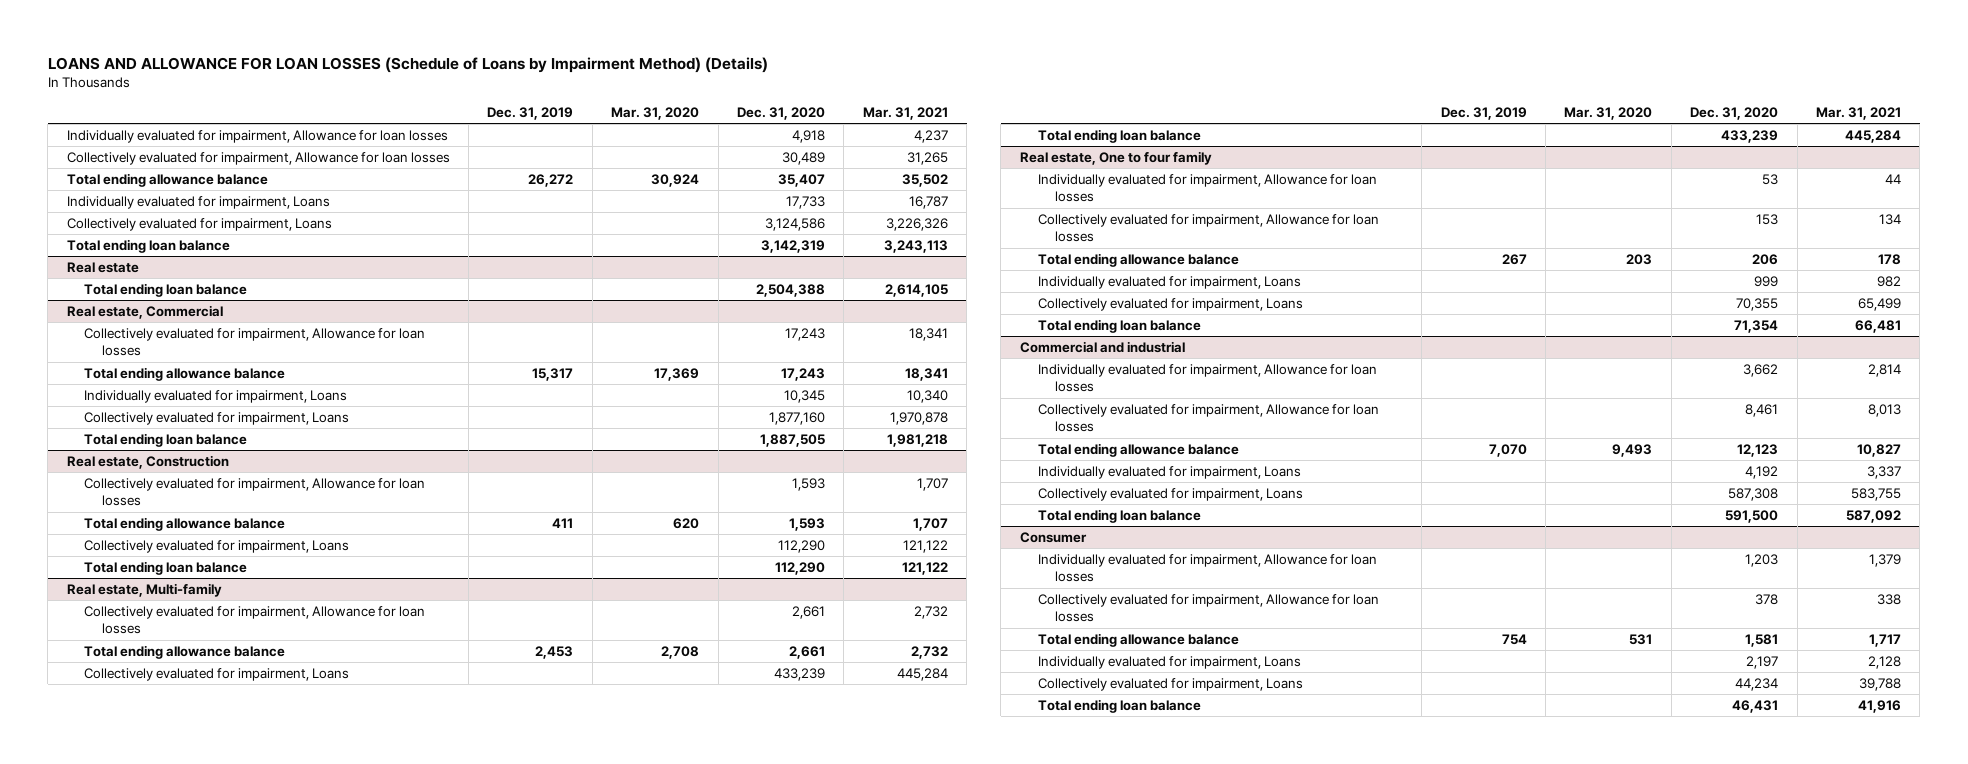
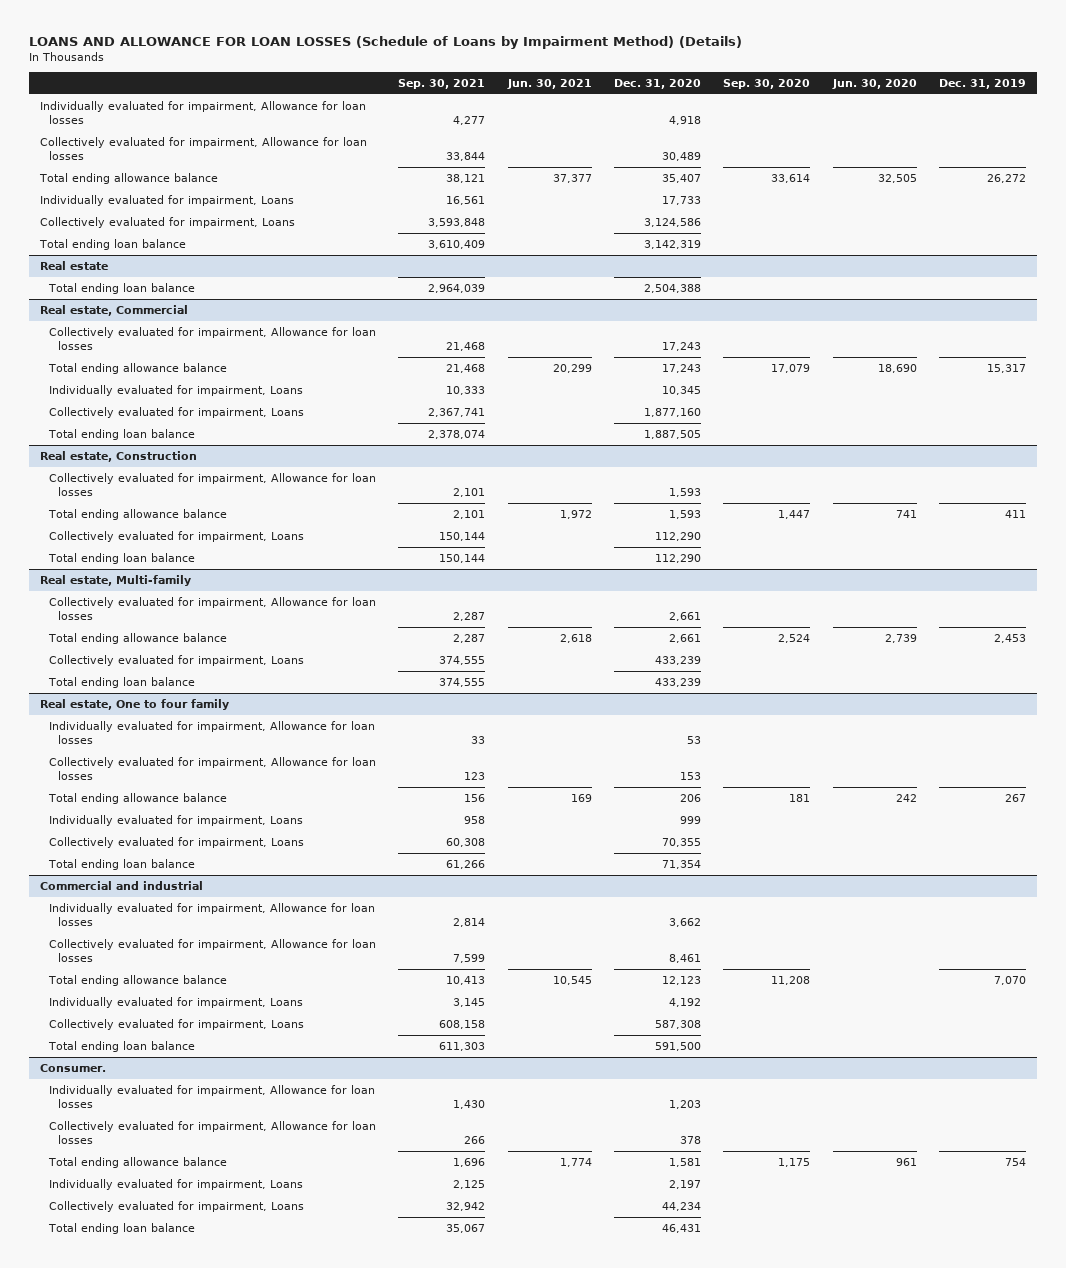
[611,107,700,121] Mar. 31, 2020 -> none
[862,107,948,121] Mar. 31, 2021 -> none
none -> [398,78,486,89] Sep. 30, 2021
none -> [506,78,592,89] Jun. 30, 2021
none -> [723,78,811,89] Sep. 30, 2020
none -> [831,78,917,89] Jun. 30, 2020
[1019,532,1087,544] Consumer -> [40,1064,107,1073] Consumer.

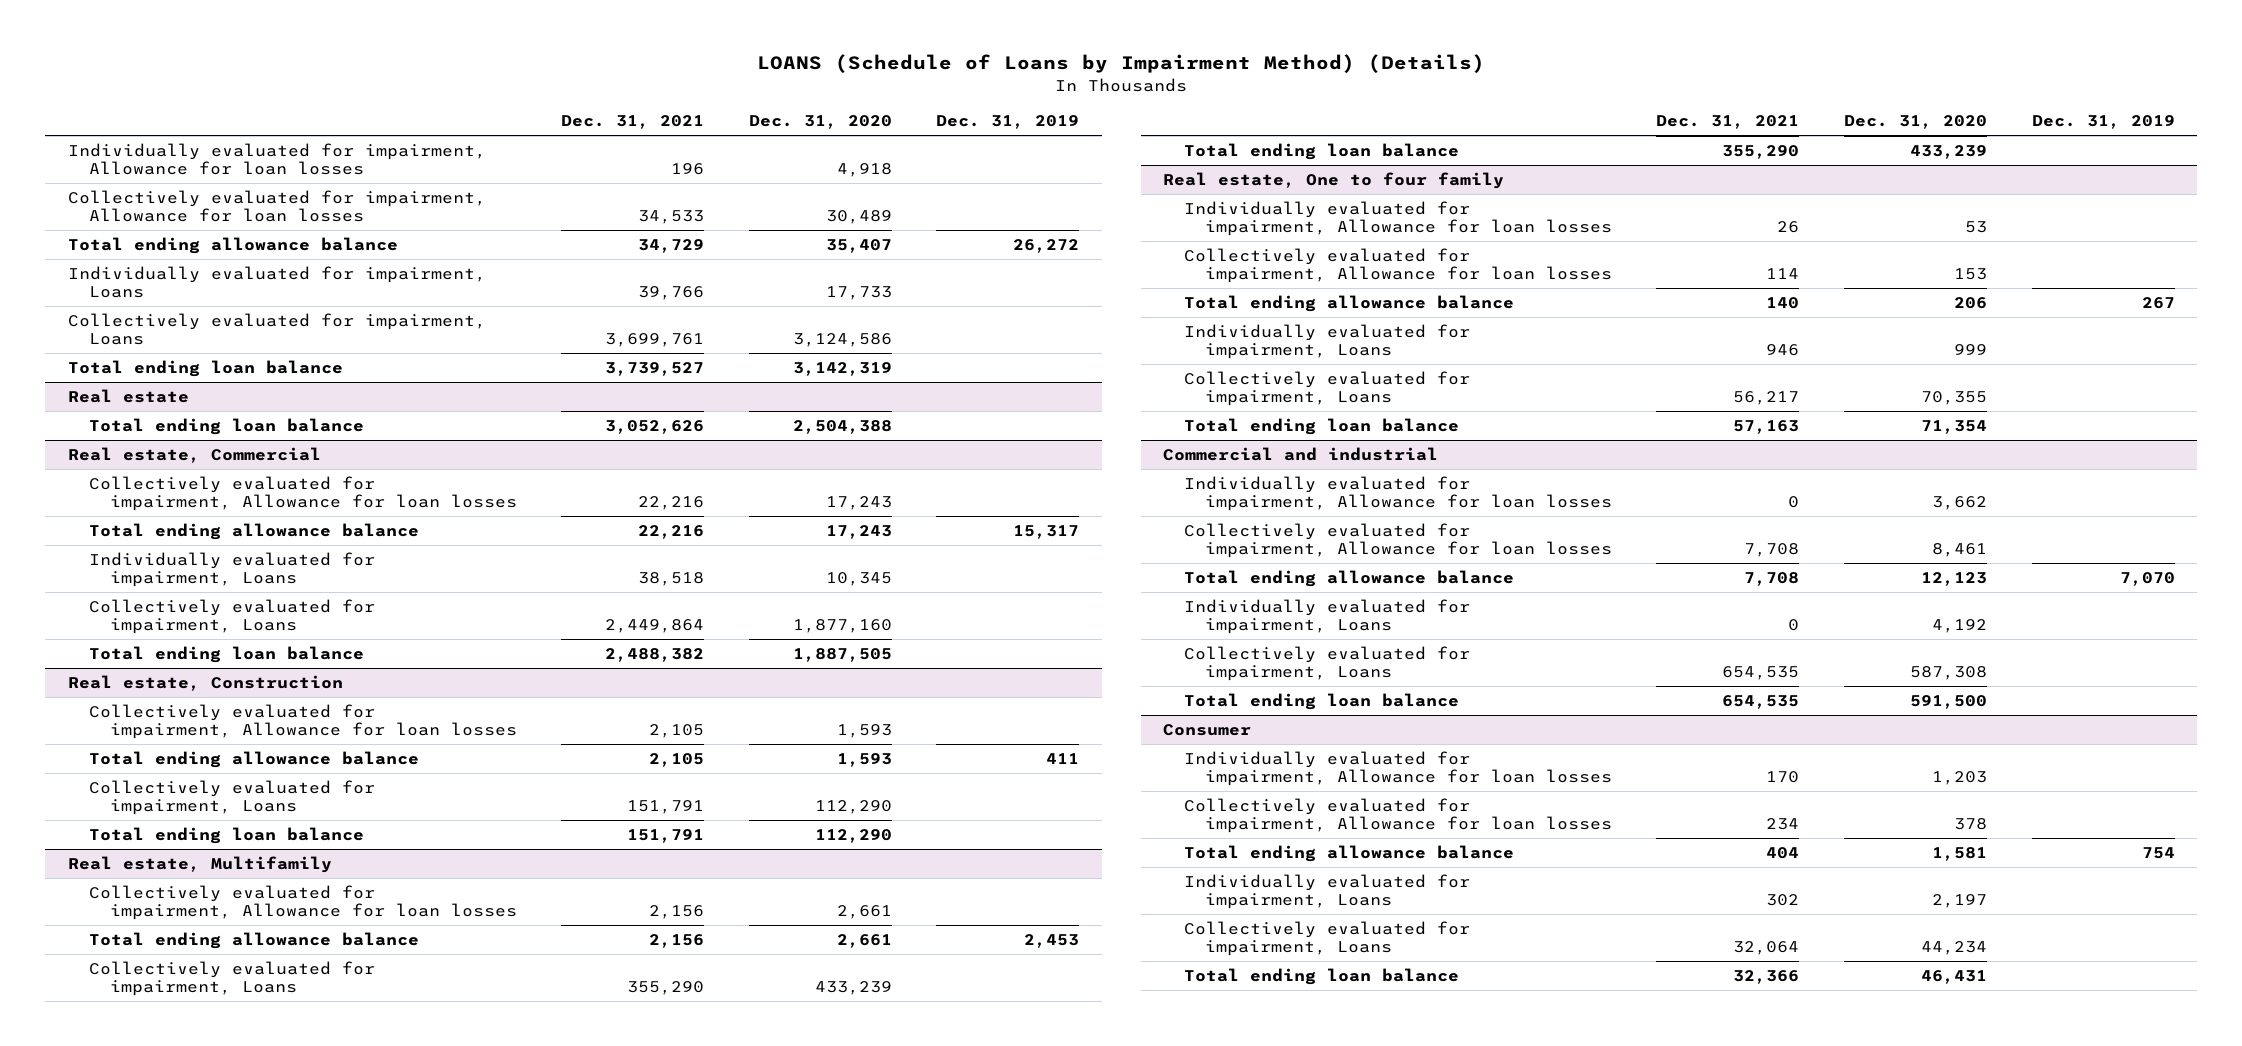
[28,35,742,49] LOANS AND ALLOWANCE FOR LOAN LOSSES (Schedule of Loans by Impairment Method) (Details) -> [757,54,1486,74] LOANS (Schedule of Loans by Impairment Method) (Details)
[398,78,486,89] Sep. 30, 2021 -> none
[506,78,592,89] Jun. 30, 2021 -> none
[723,78,811,89] Sep. 30, 2020 -> none
[831,78,917,89] Jun. 30, 2020 -> none
none -> [561,115,705,130] Dec. 31, 2021
[40,575,192,587] Real estate, Multi-family -> none
none -> [67,856,332,874] Real estate, Multifamily
[40,1064,107,1073] Consumer. -> [1162,724,1251,737] Consumer

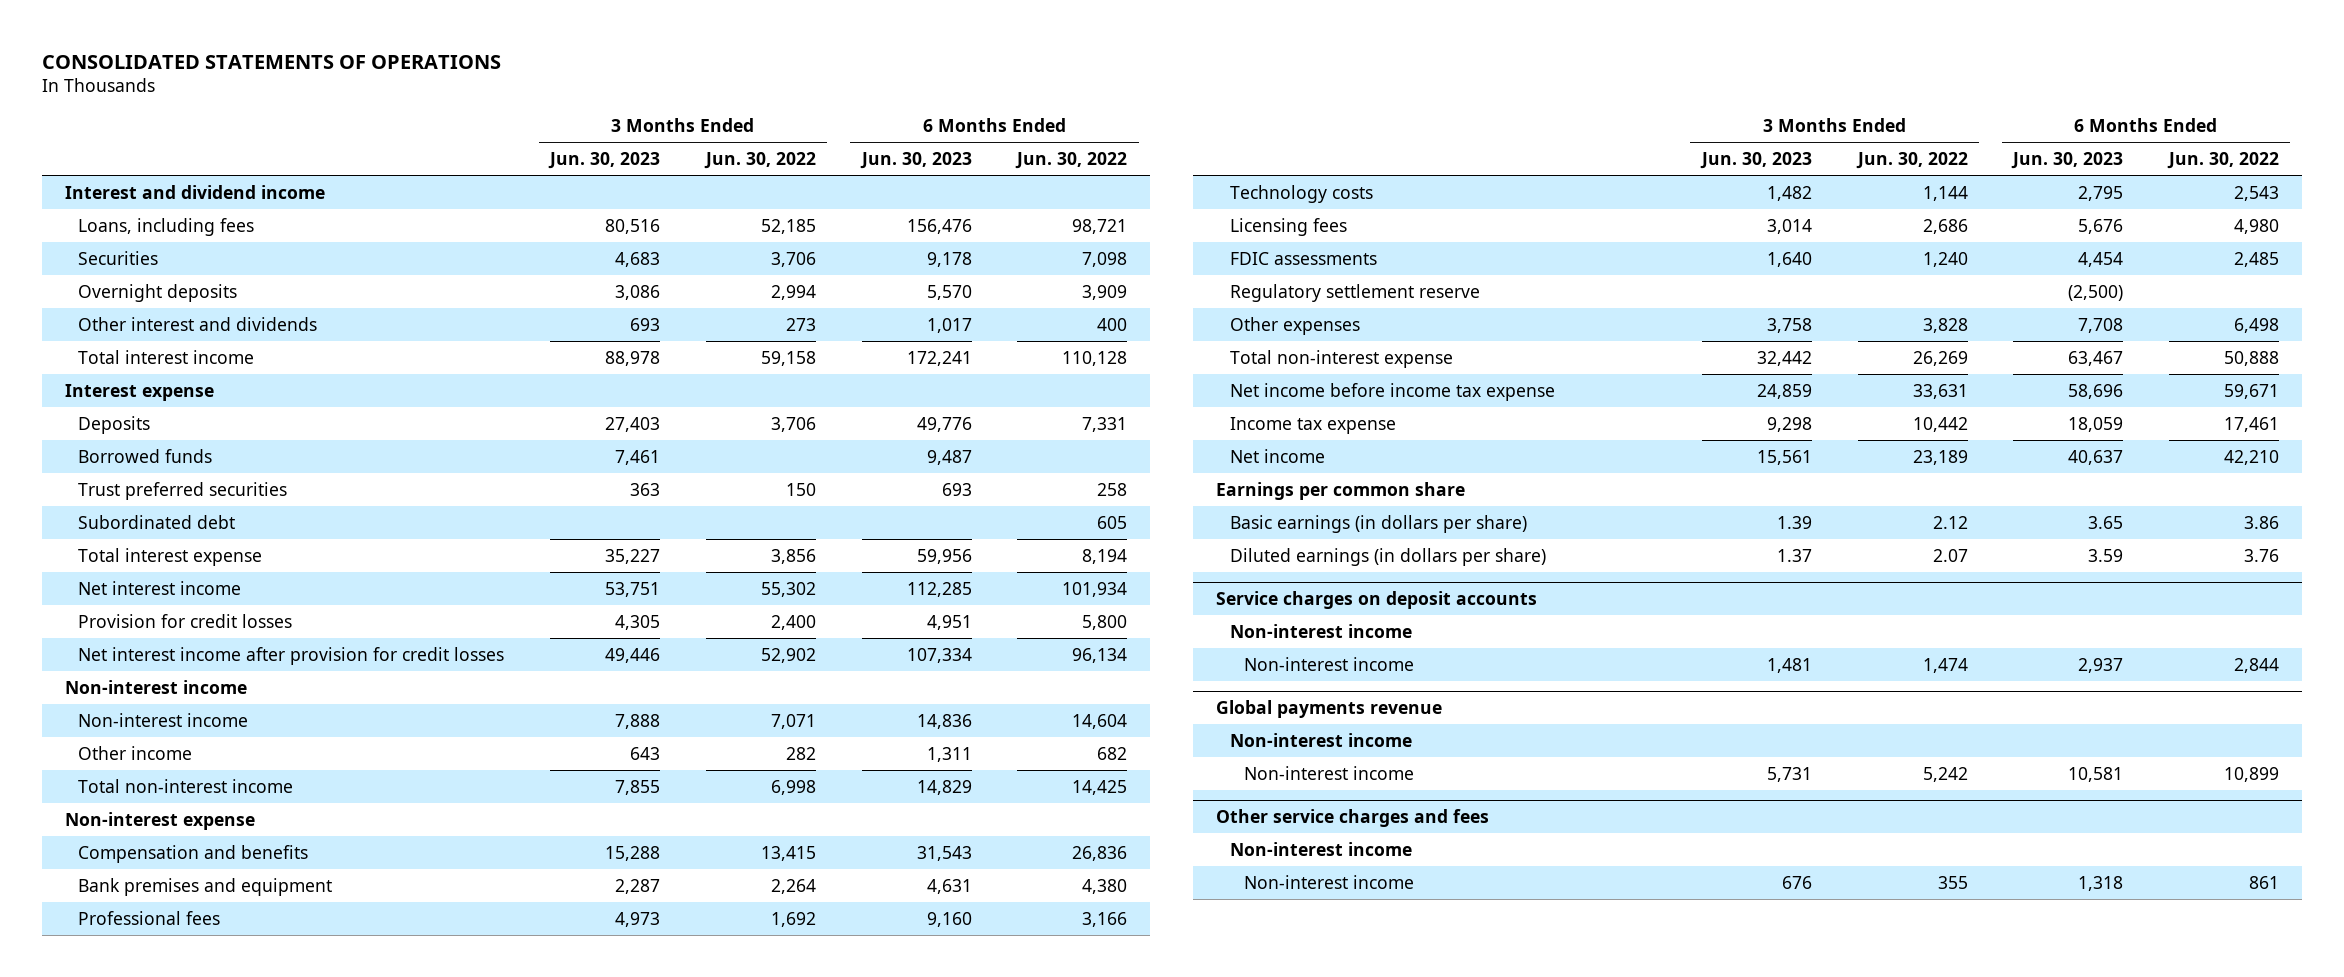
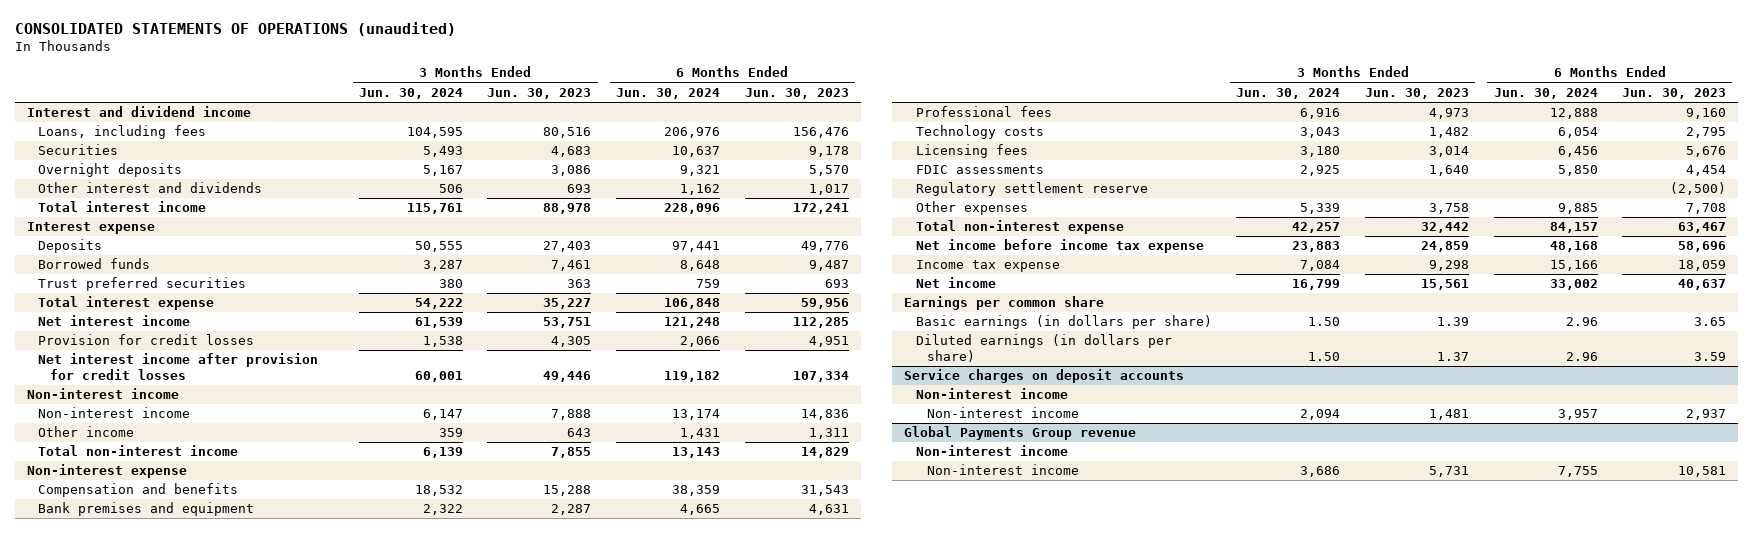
[41,54,501,69] CONSOLIDATED STATEMENTS OF OPERATIONS -> [14,21,456,36] CONSOLIDATED STATEMENTS OF OPERATIONS (unaudited)
[703,151,816,169] Jun. 30, 2022 -> none
[1015,151,1128,169] Jun. 30, 2022 -> none
none -> [358,87,463,99] Jun. 30, 2024
none -> [616,87,721,99] Jun. 30, 2024
[78,514,236,529] Subordinated debt -> none
[1216,700,1443,719] Global payments revenue -> [904,426,1137,441] Global Payments Group revenue
[1216,809,1490,828] Other service charges and fees -> none
[1230,841,1413,856] Non-interest income -> none
[1243,874,1414,889] Non-interest income -> none

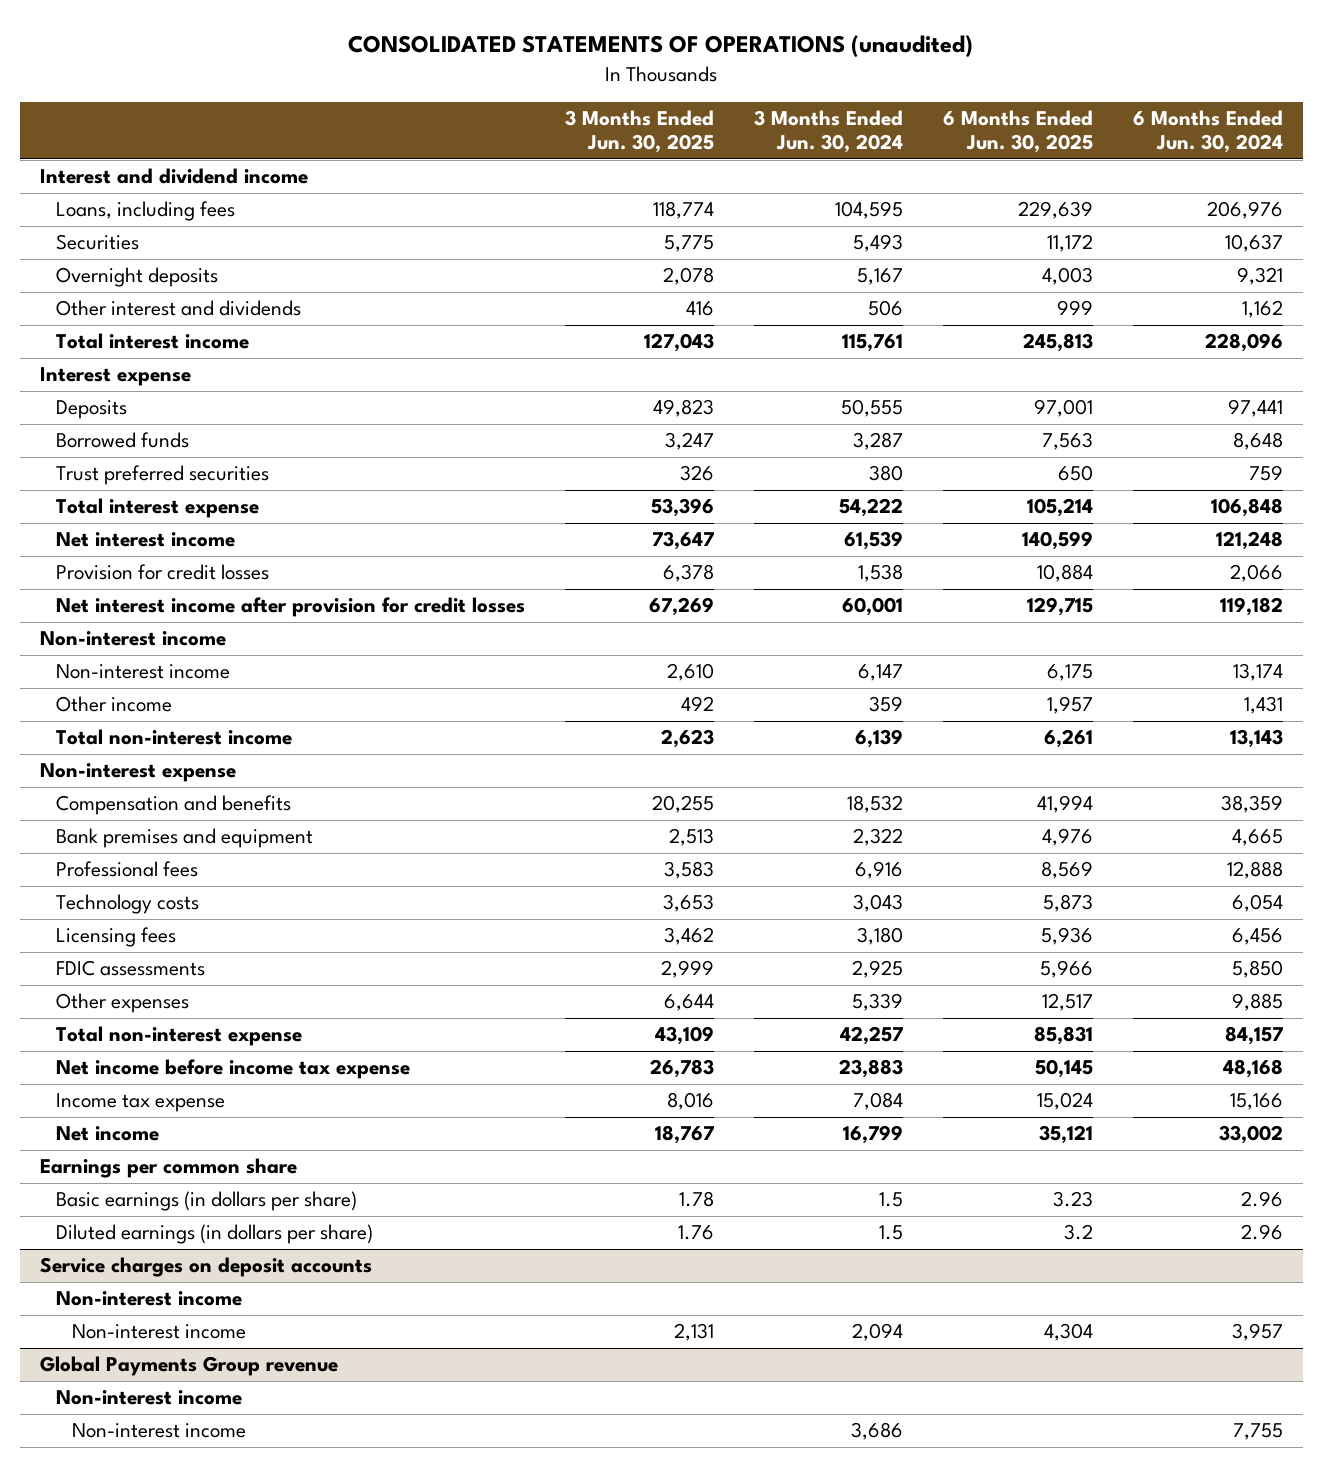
[487,87,592,99] Jun. 30, 2023 -> none
[744,87,849,99] Jun. 30, 2023 -> none
none -> [565,110,715,154] 3 Months Ended Jun. 30, 2025
none -> [943,110,1094,154] 6 Months Ended Jun. 30, 2025
[915,182,1148,197] Regulatory settlement reserve -> none
[1308,317,1341,327] 1.50 -> [879,1192,904,1208] 1.5
[1308,352,1341,362] 1.50 -> [879,1225,904,1241] 1.5

